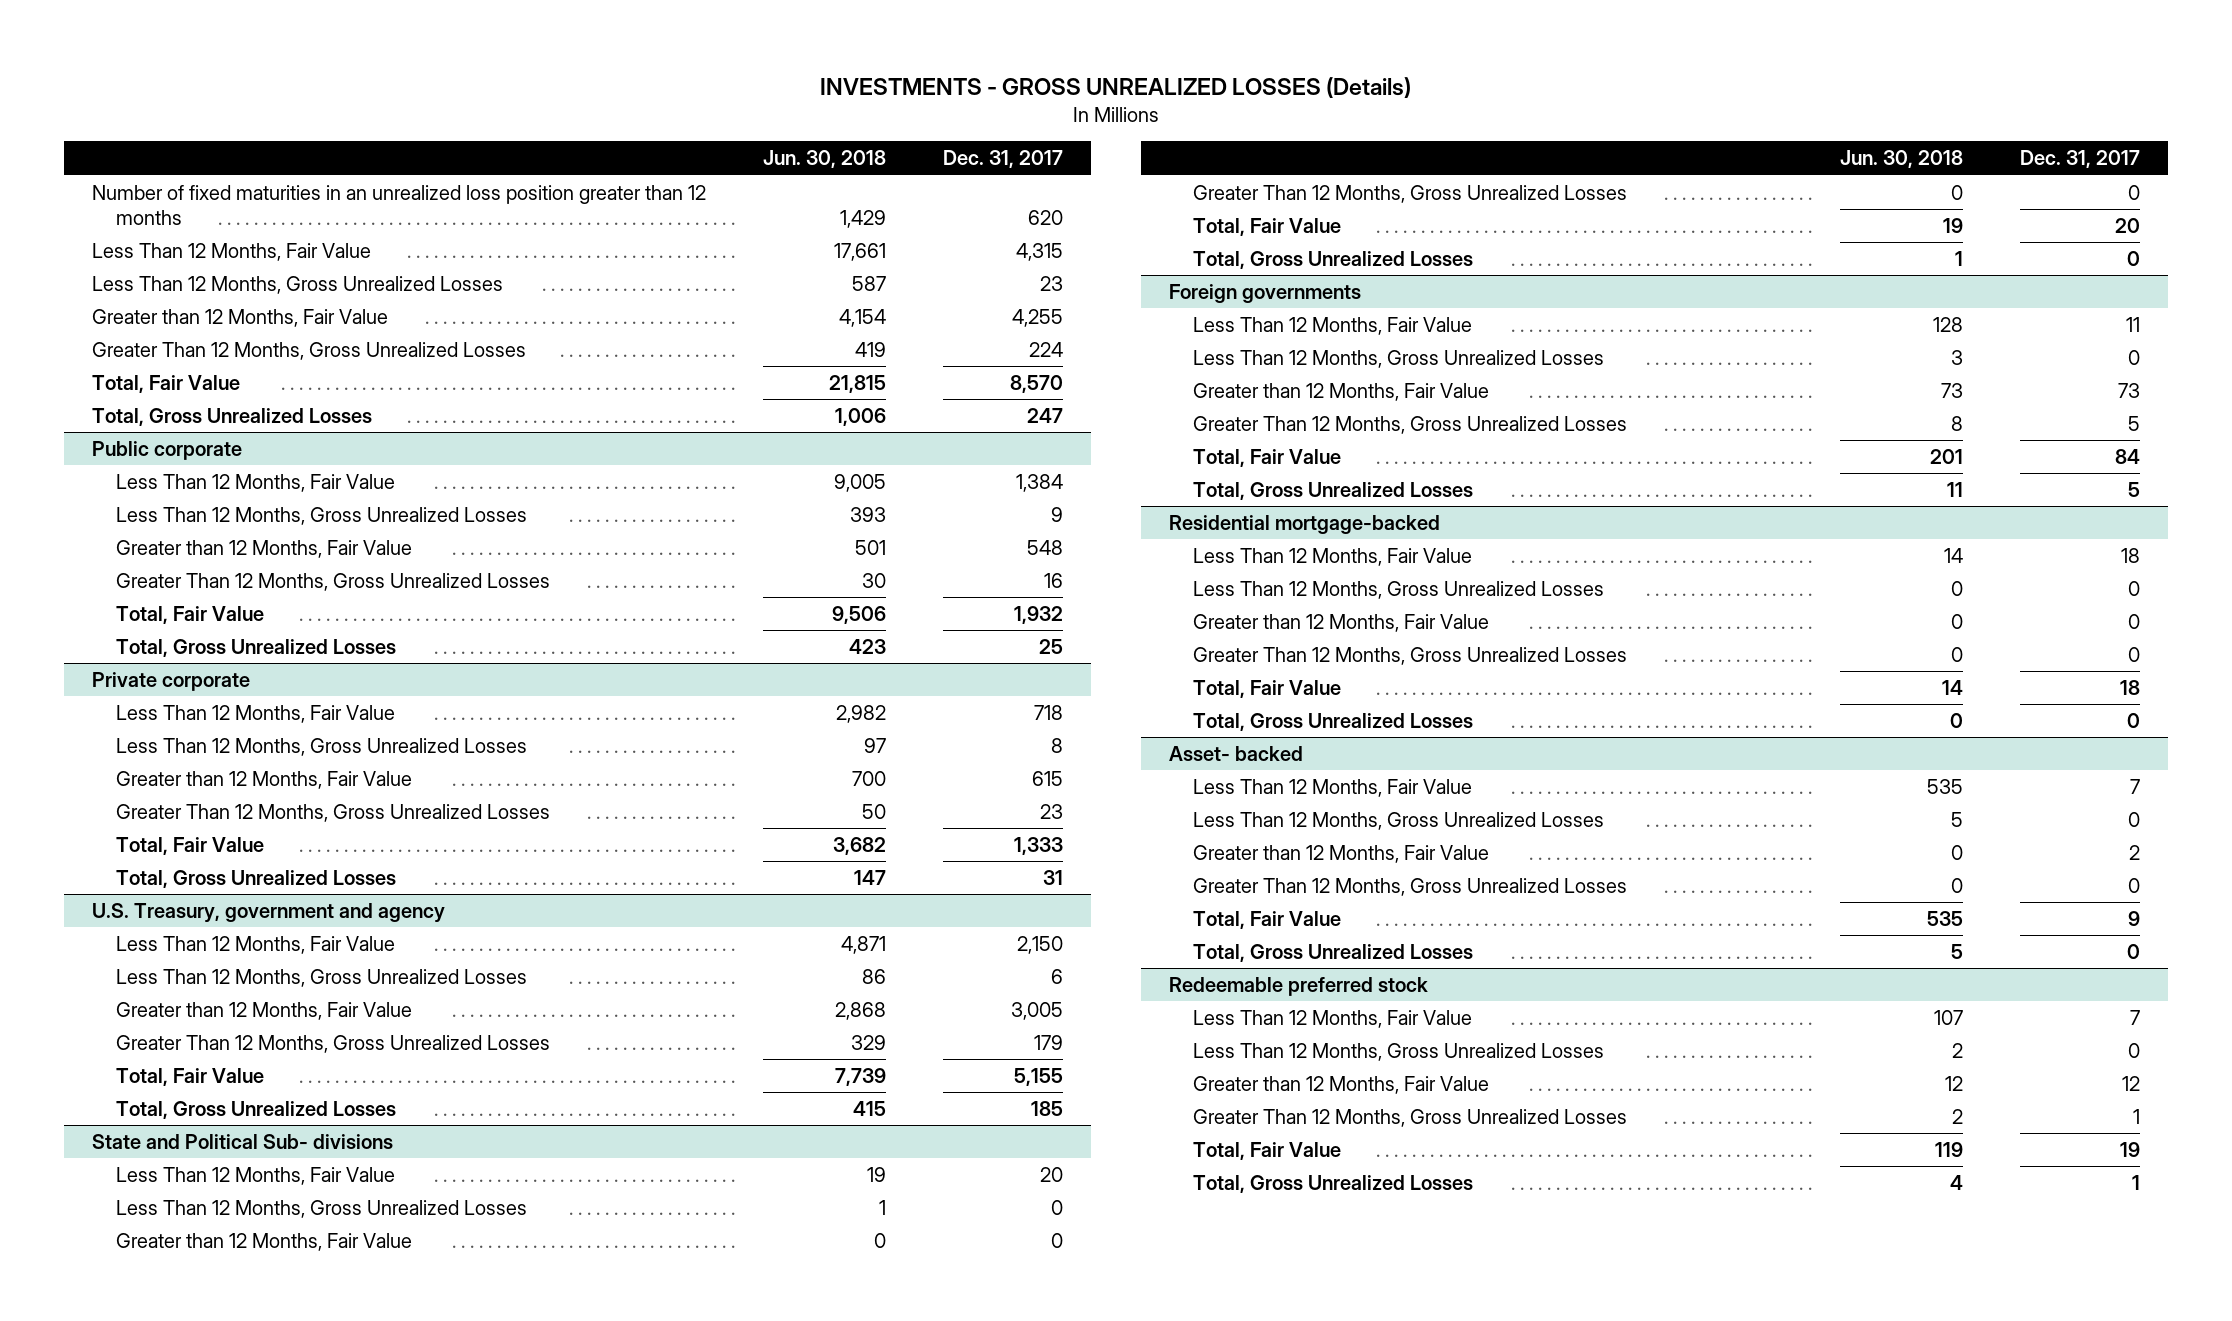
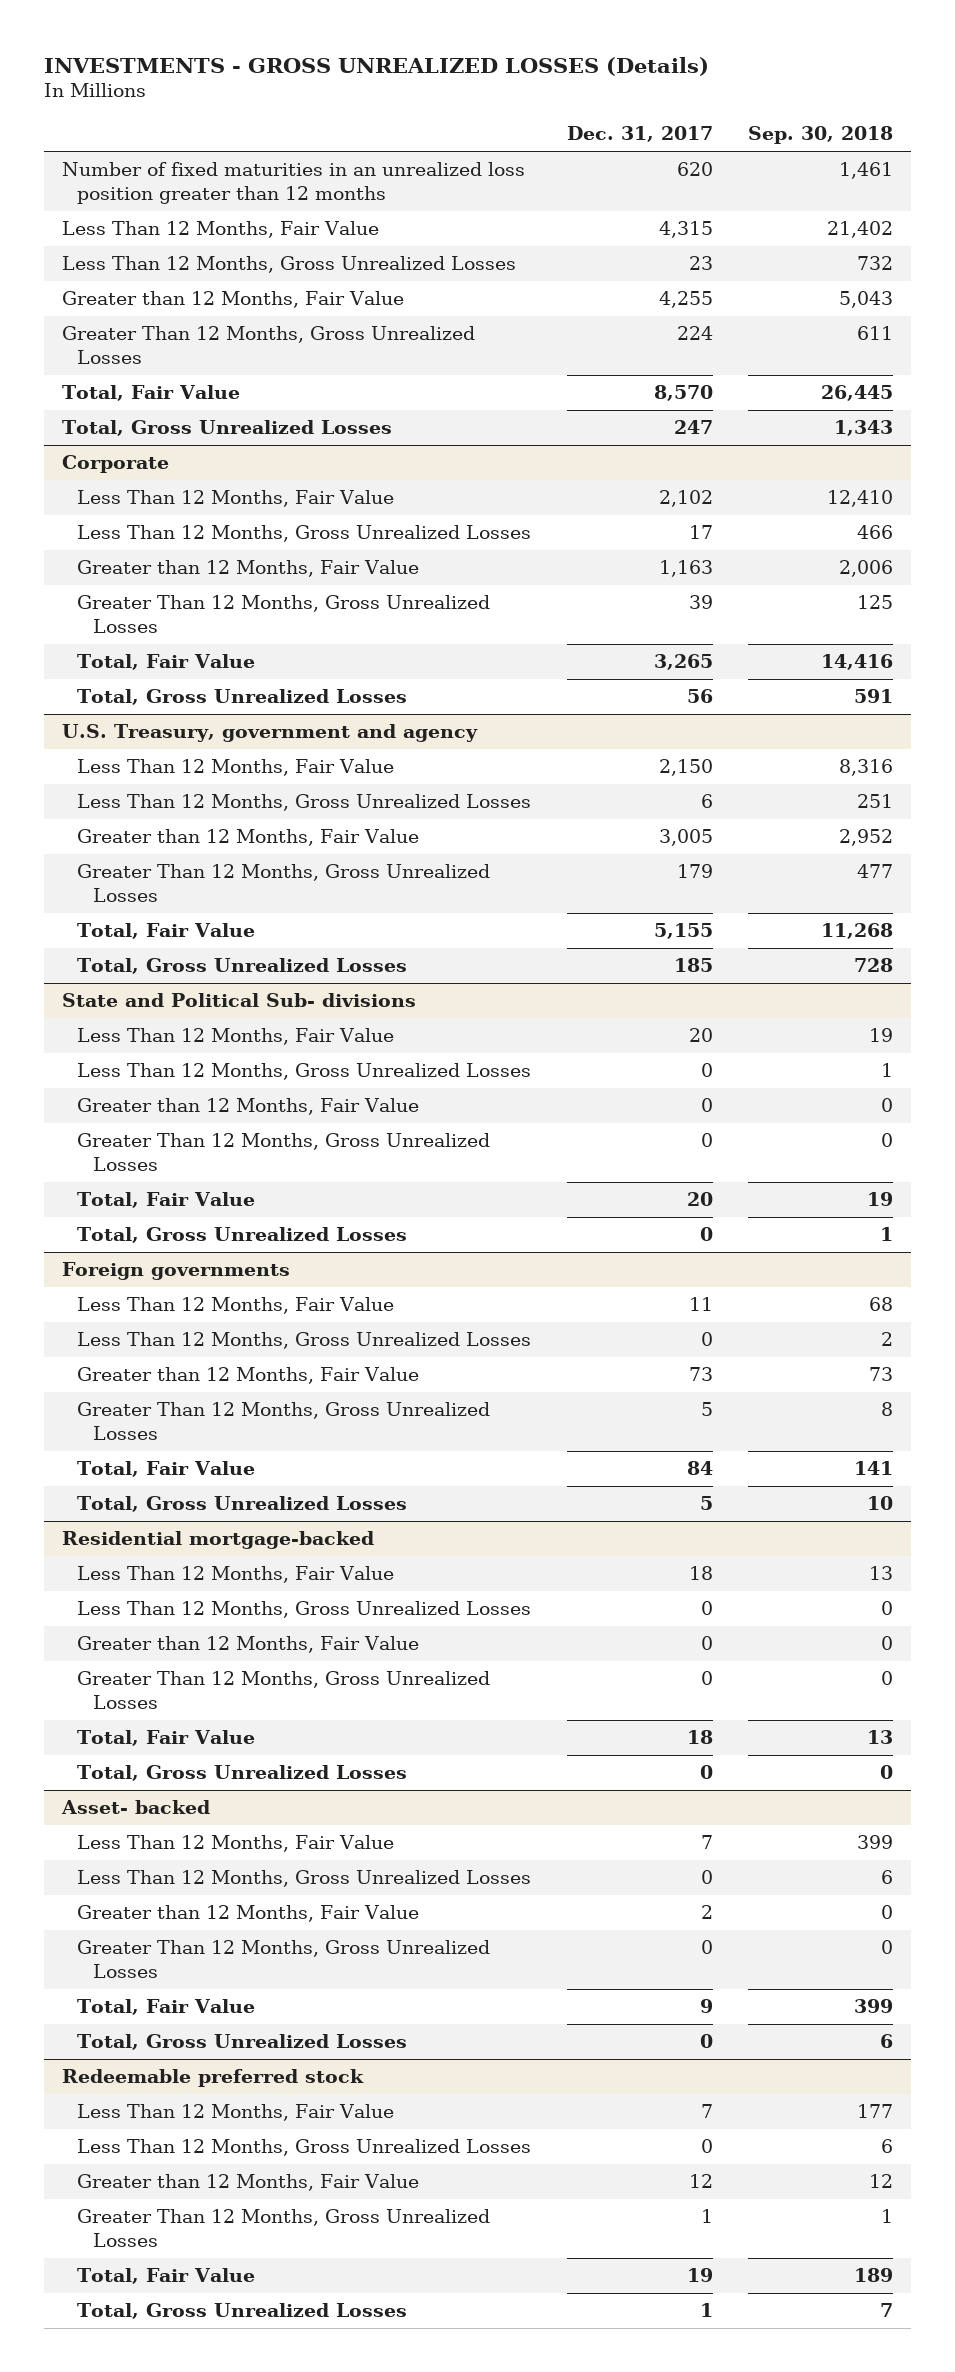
[763,150,887,169] Jun. 30, 2018 -> none
none -> [748,126,894,145] Sep. 30, 2018
[92,671,251,691] Private corporate -> none
[116,704,396,723] Less Than 12 Months, Fair Value -> none
[116,737,528,756] Less Than 12 Months, Gross Unrealized Losses -> none
[116,770,413,789] Greater than 12 Months, Fair Value -> none
[116,803,551,822] Greater Than 12 Months, Gross Unrealized Losses -> none
[116,836,265,855] Total, Fair Value -> none
[116,869,397,888] Total, Gross Unrealized Losses -> none
[92,440,243,460] Public corporate -> [61,455,169,474] Corporate
[1015,473,1063,492] 1,384 -> [658,490,713,508] 2,102
[1050,506,1063,522] 9 -> [688,525,713,540] 17
[1026,539,1063,555] 548 -> [658,560,713,578] 1,163
[1043,572,1063,588] 16 -> [688,595,713,610] 39
[1013,605,1063,624] 1,932 -> [653,654,713,671] 3,265
[1038,638,1063,654] 25 -> [686,689,713,704] 56

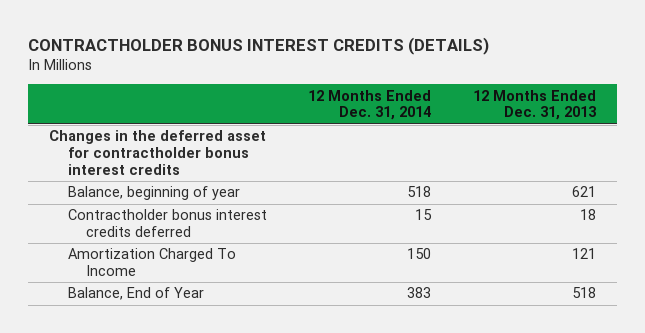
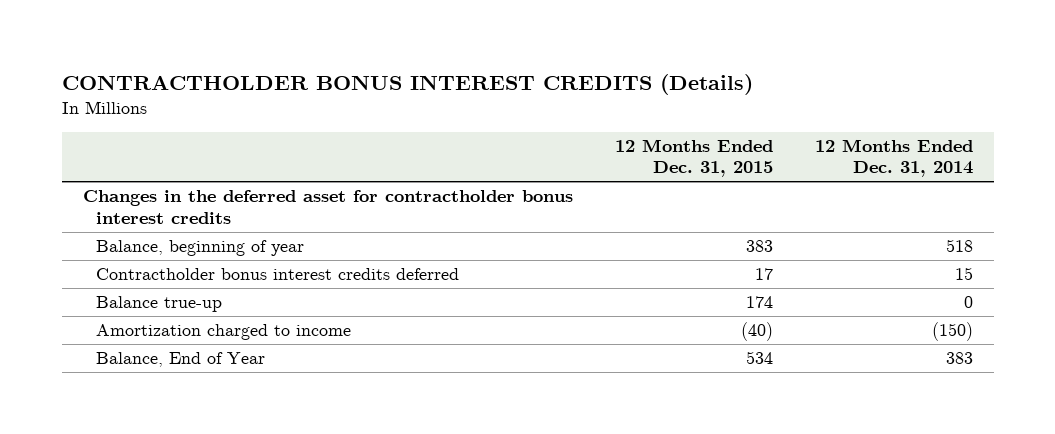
[28,36,490,55] CONTRACTHOLDER BONUS INTEREST CREDITS (DETAILS) -> [61,73,753,95] CONTRACTHOLDER BONUS INTEREST CREDITS (Details)
[472,89,596,121] 12 Months Ended Dec. 31, 2013 -> none
none -> [614,138,773,178] 12 Months Ended Dec. 31, 2015
none -> [96,296,223,313] Balance true-up
[67,248,236,277] Amortization Charged To Income -> [96,324,352,341] Amortization charged to income
[407,248,432,260] 150 -> [931,322,973,342] (150)

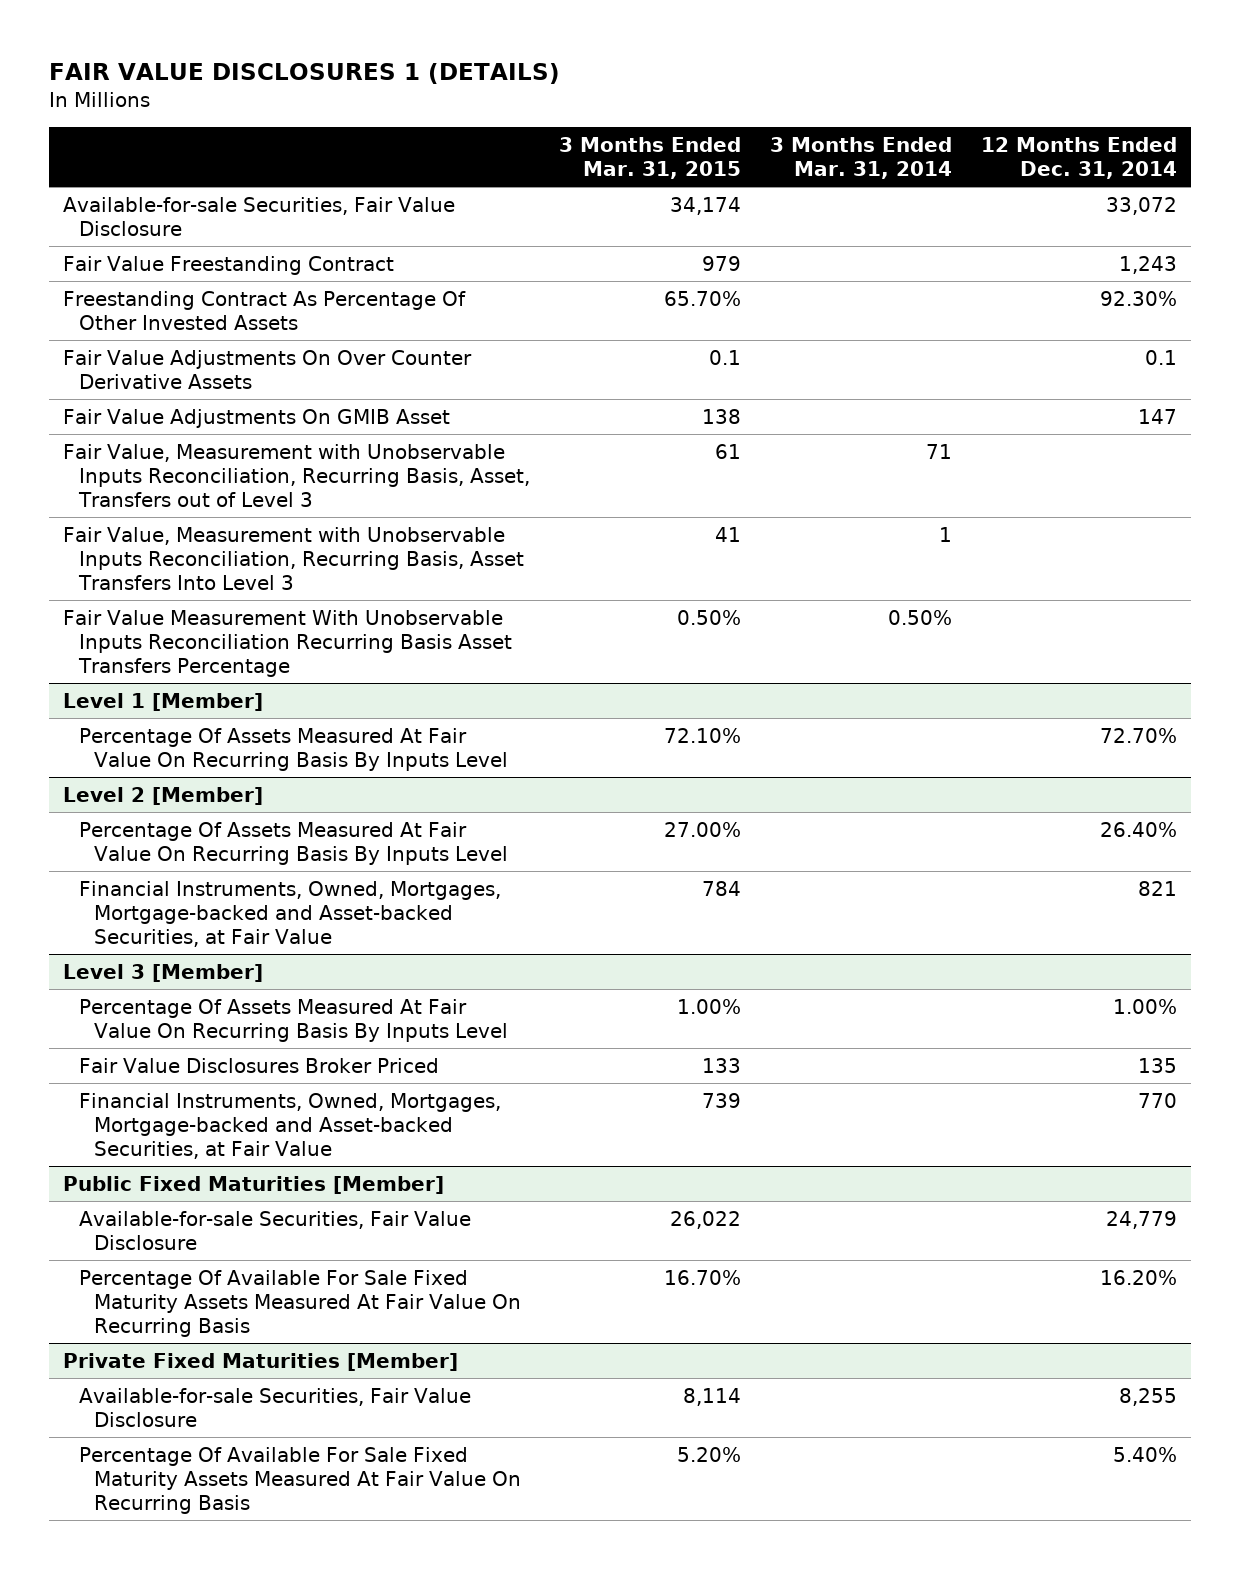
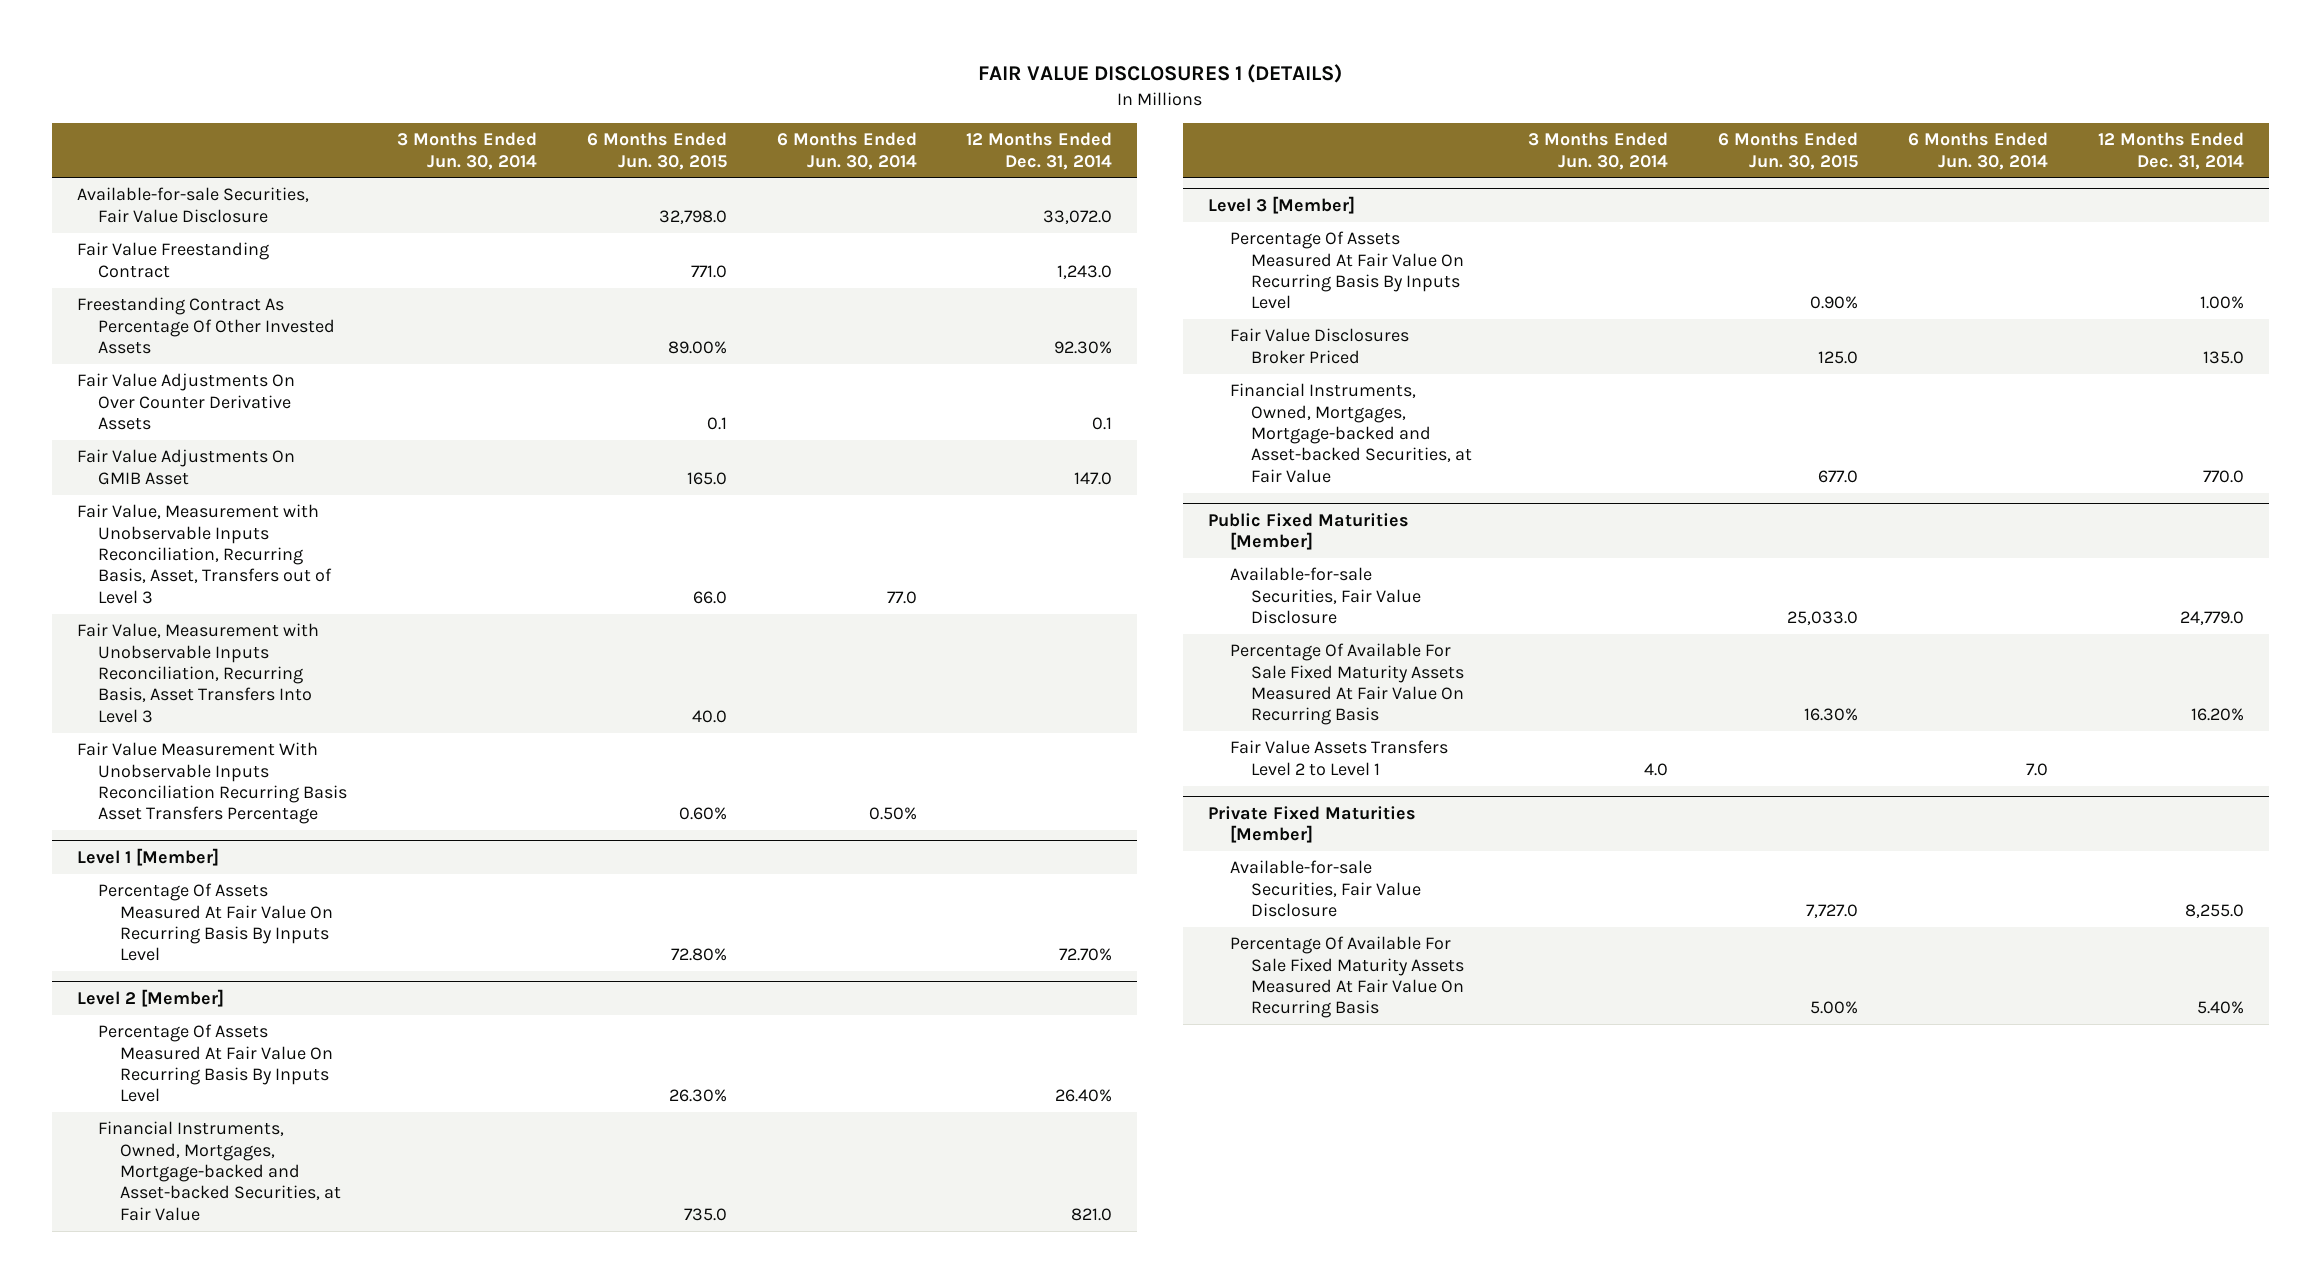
[558,137,741,180] 3 Months Ended Mar. 31, 2015 -> none
[769,137,952,180] 3 Months Ended Mar. 31, 2014 -> none
none -> [397,132,538,170] 3 Months Ended Jun. 30, 2014
none -> [586,132,727,170] 6 Months Ended Jun. 30, 2015
none -> [776,132,917,170] 6 Months Ended Jun. 30, 2014
[1105,196,1177,215] 33,072 -> [1043,209,1113,224] 33,072.0
[1118,255,1177,274] 1,243 -> [1057,264,1113,279] 1,243.0
[1137,408,1177,424] 147 -> [1074,471,1113,485] 147.0
[1137,880,1177,896] 821 -> [1071,1207,1113,1221] 821.0
[1137,1057,1177,1073] 135 -> [2202,350,2244,364] 135.0
[1137,1092,1177,1108] 770 -> [2202,469,2244,483] 770.0
[1105,1210,1177,1229] 24,779 -> [2179,611,2244,626] 24,779.0
none -> [1229,740,1448,776] Fair Value Assets Transfers Level 2 to Level 1
[1118,1387,1177,1406] 8,255 -> [2184,904,2244,919] 8,255.0

